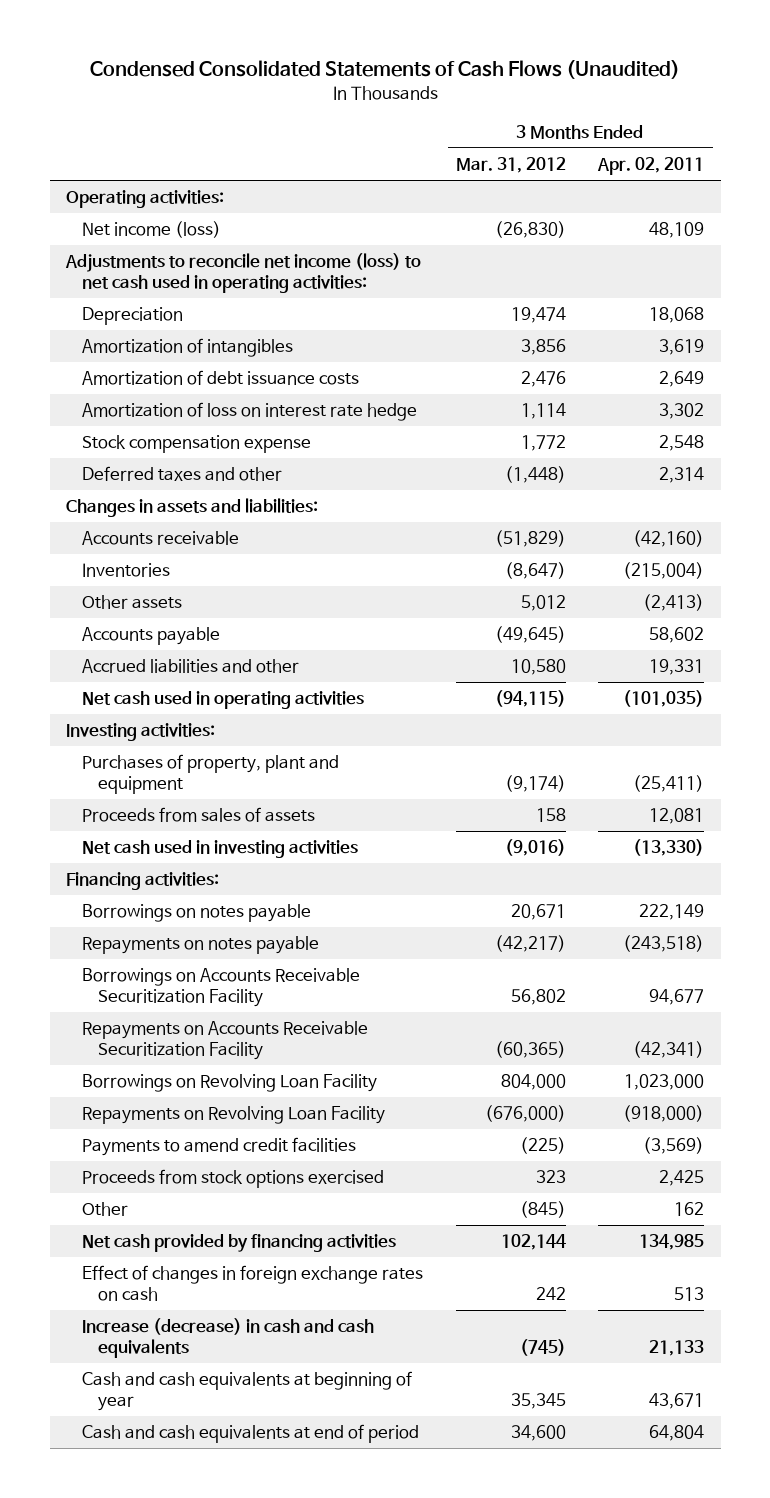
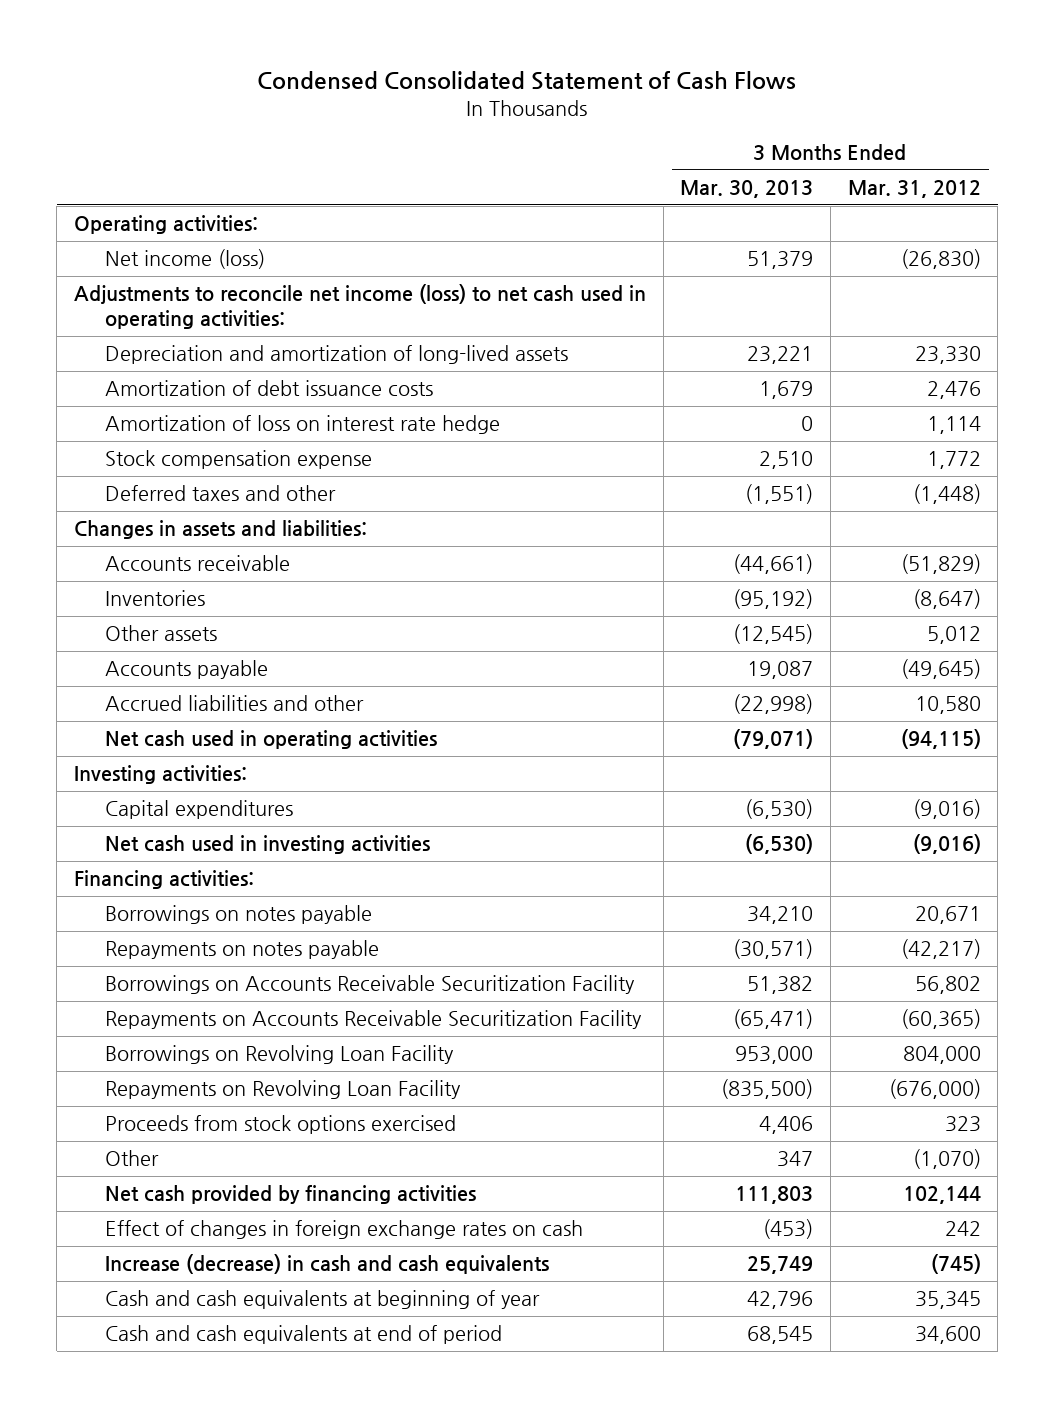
[90,59,681,79] Condensed Consolidated Statements of Cash Flows (Unaudited) -> [257,70,797,90] Condensed Consolidated Statement of Cash Flows
[597,157,705,176] Apr. 02, 2011 -> none
none -> [680,180,814,199] Mar. 30, 2013
[82,307,184,326] Depreciation -> none
[82,338,294,358] Amortization of intangibles -> none
none -> [104,345,568,365] Depreciation and amortization of long-lived assets
[82,754,340,795] Purchases of property, plant and equipment -> none
[82,807,316,823] Proceeds from sales of assets -> none
none -> [104,800,293,820] Capital expenditures
[82,1137,357,1157] Payments to amend credit facilities -> none
[519,1201,566,1219] (845) -> [912,1149,981,1170] (1,070)

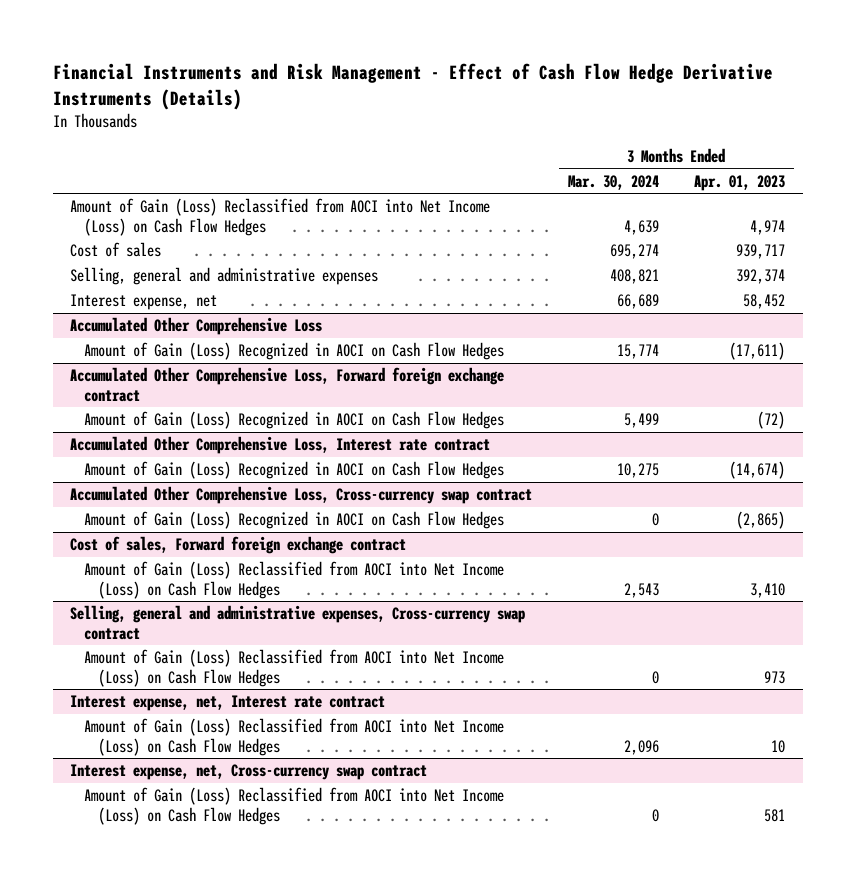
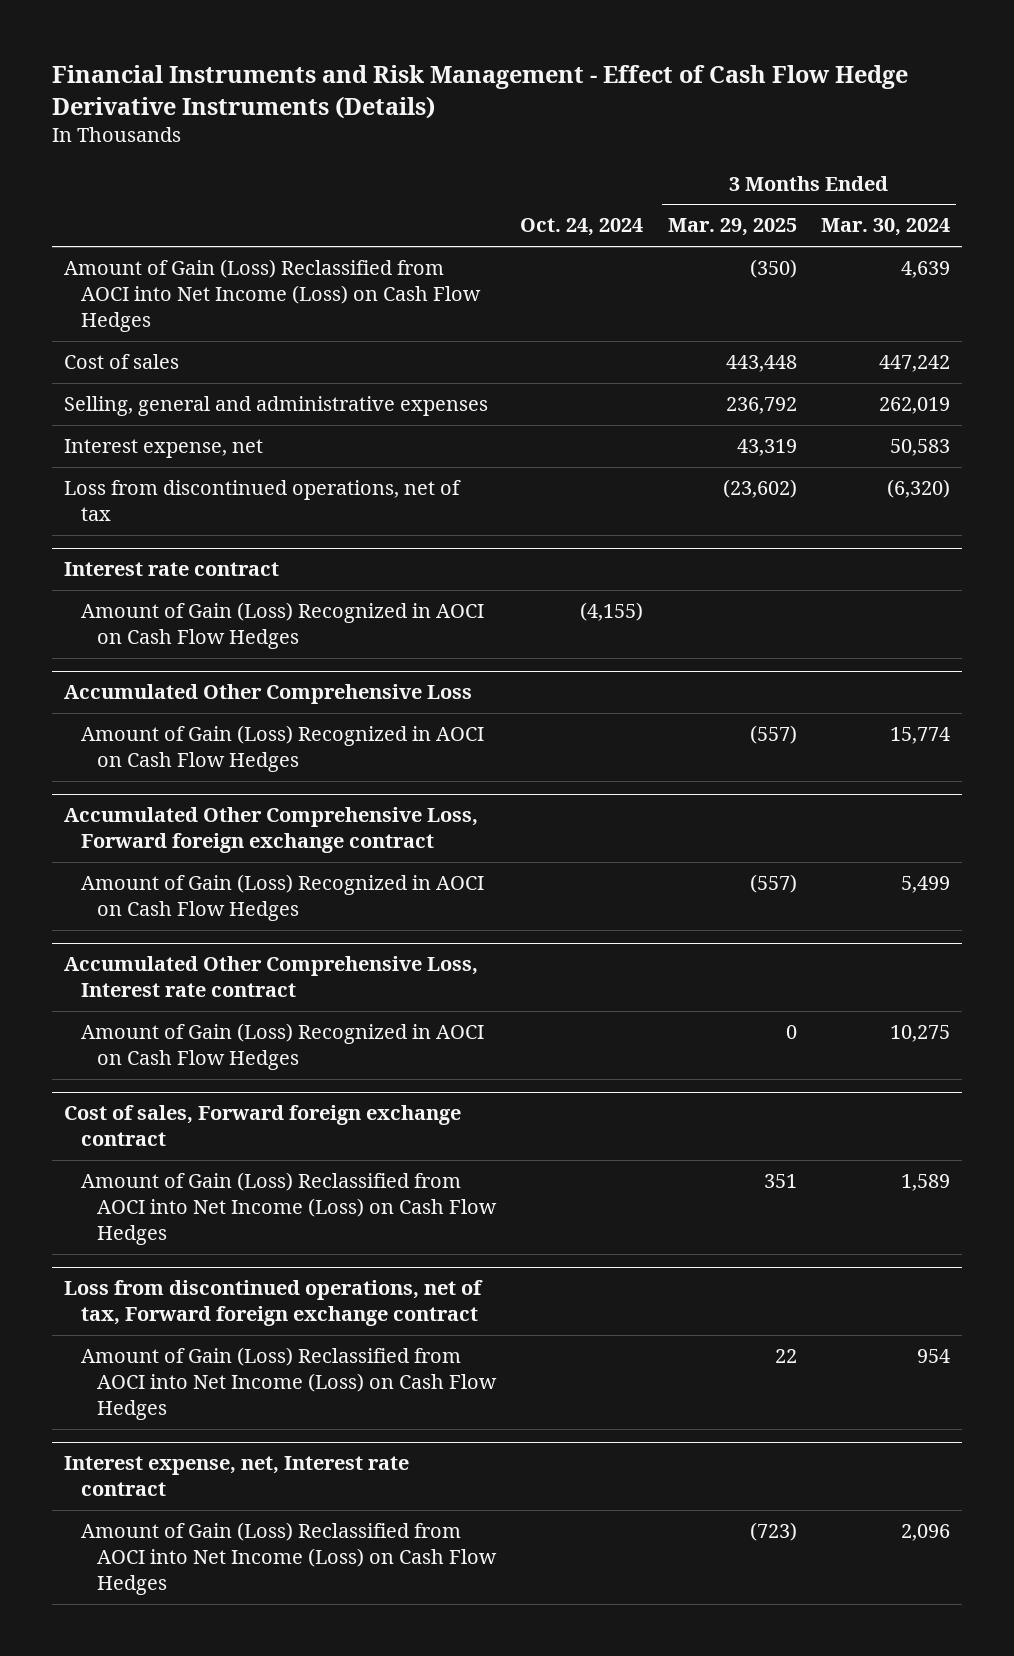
[693,174,785,191] Apr. 01, 2023 -> none
none -> [520,218,644,237] Oct. 24, 2024
none -> [667,218,797,237] Mar. 29, 2025
[609,244,659,260] 695,274 -> [878,355,950,373] 447,242
[609,269,659,285] 408,821 -> [878,397,950,415] 262,019
[616,294,659,310] 66,689 -> [889,439,950,457] 50,583
none -> [63,480,461,522] Loss from discontinued operations, net of tax
none -> [63,562,279,577] Interest rate contract
none -> [80,602,484,650] Amount of Gain (Loss) Recognized in AOCI on Cash Flow Hedges
[70,486,533,505] Accumulated Other Comprehensive Loss, Cross-currency swap contract -> none
[84,511,505,530] Amount of Gain (Loss) Recognized in AOCI on Cash Flow Hedges -> none
[70,605,526,640] Selling, general and administrative expenses, Cross-currency swap contract -> none
[623,582,659,598] 2,543 -> [900,1174,950,1192] 1,589
none -> [63,1280,483,1327] Loss from discontinued operations, net of tax, Forward foreign exchange contract
[651,670,659,684] 0 -> [916,1349,950,1364] 954
[70,764,428,781] Interest expense, net, Cross-currency swap contract -> none
[84,787,505,825] Amount of Gain (Loss) Reclassified from AOCI into Net Income (Loss) on Cash Flow Hedges -> none

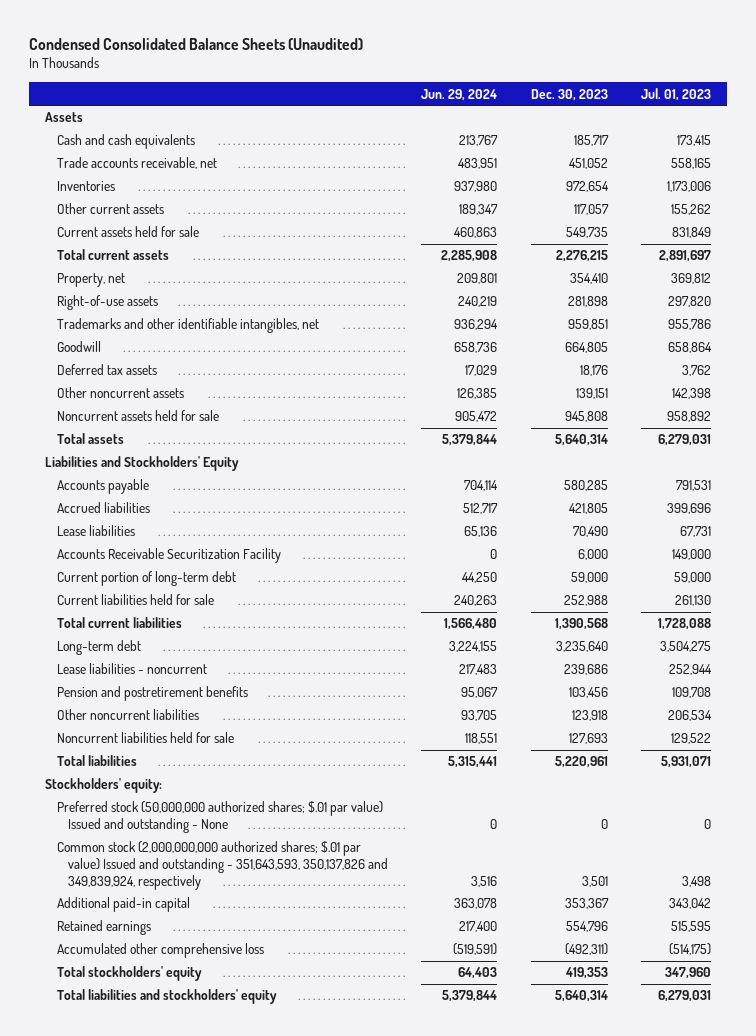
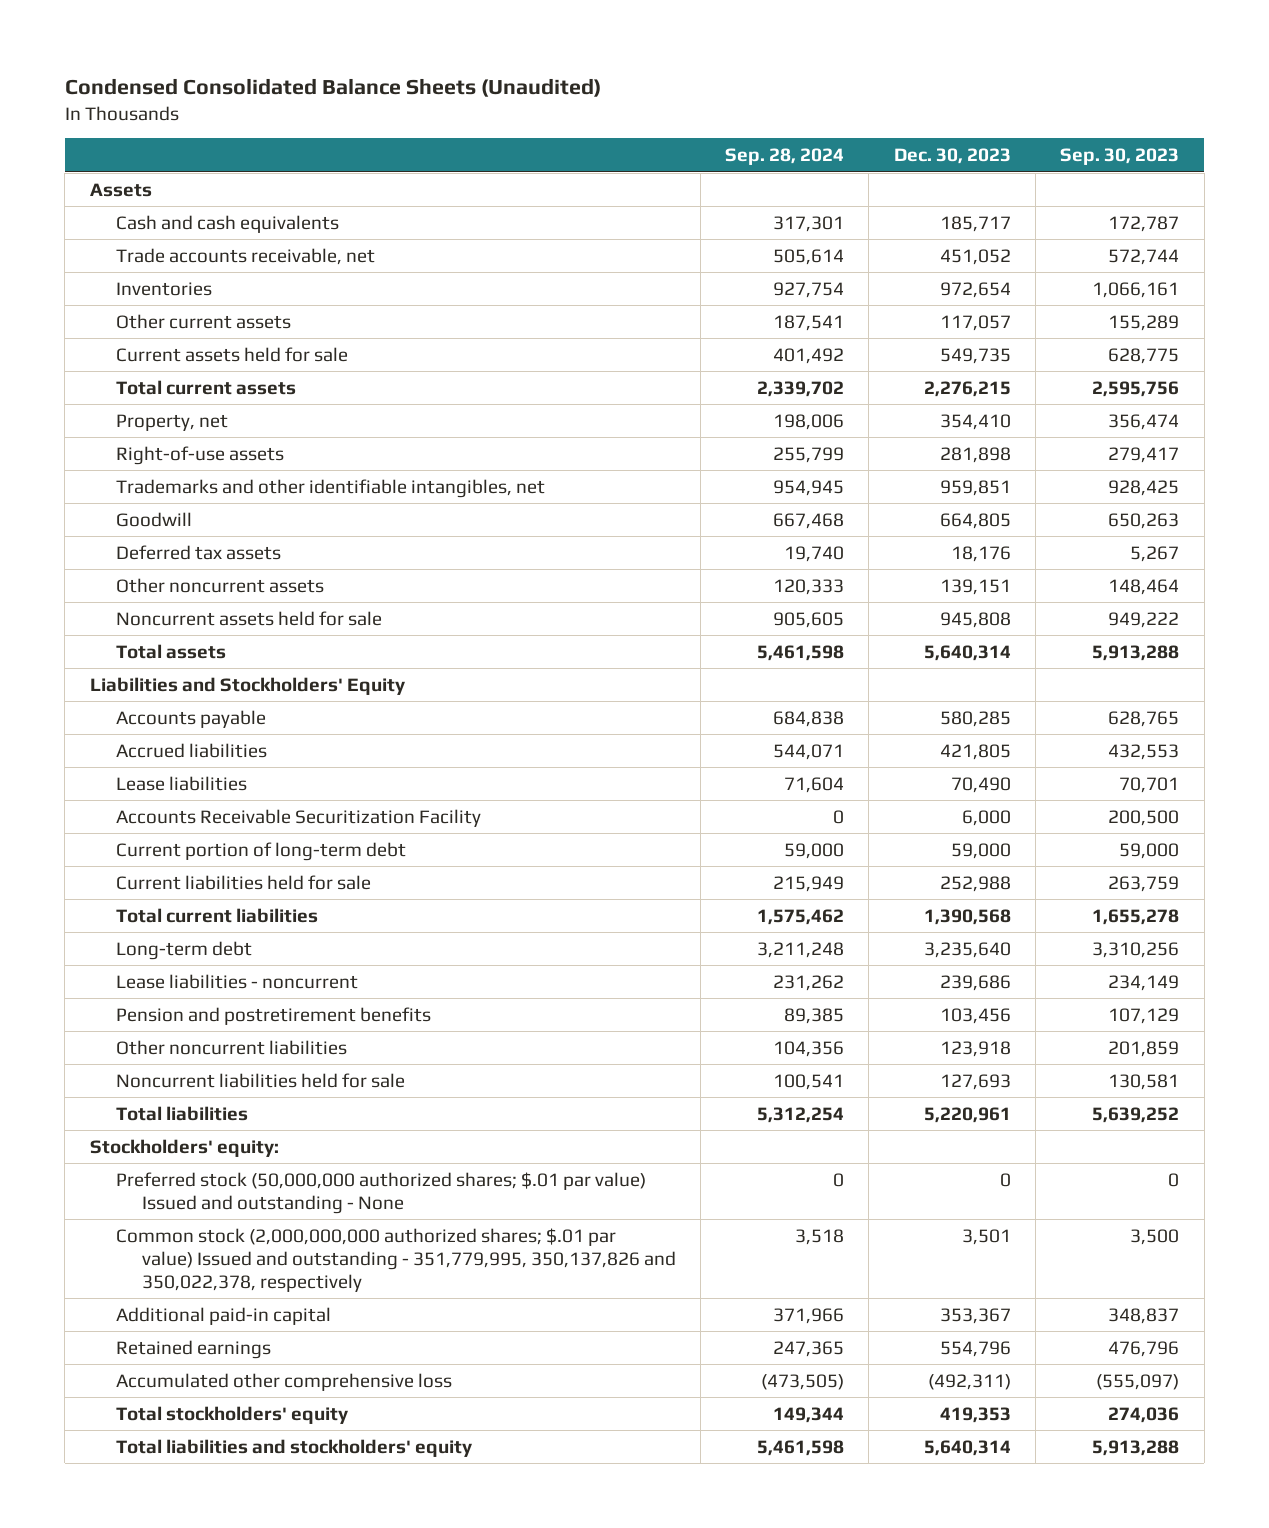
[421,88,498,101] Jun. 29, 2024 -> none
[640,87,711,101] Jul. 01, 2023 -> none
none -> [725,148,845,166] Sep. 28, 2024
none -> [1060,148,1180,166] Sep. 30, 2023
[56,841,389,890] Common stock (2,000,000,000 authorized shares; $.01 par value) Issued and outstanding - 351,643,593, 350,137,826 and 349,839,924, respectively -> [115,1227,676,1292] Common stock (2,000,000,000 authorized shares; $.01 par value) Issued and outstanding - 351,779,995, 350,137,826 and 350,022,378, respectively

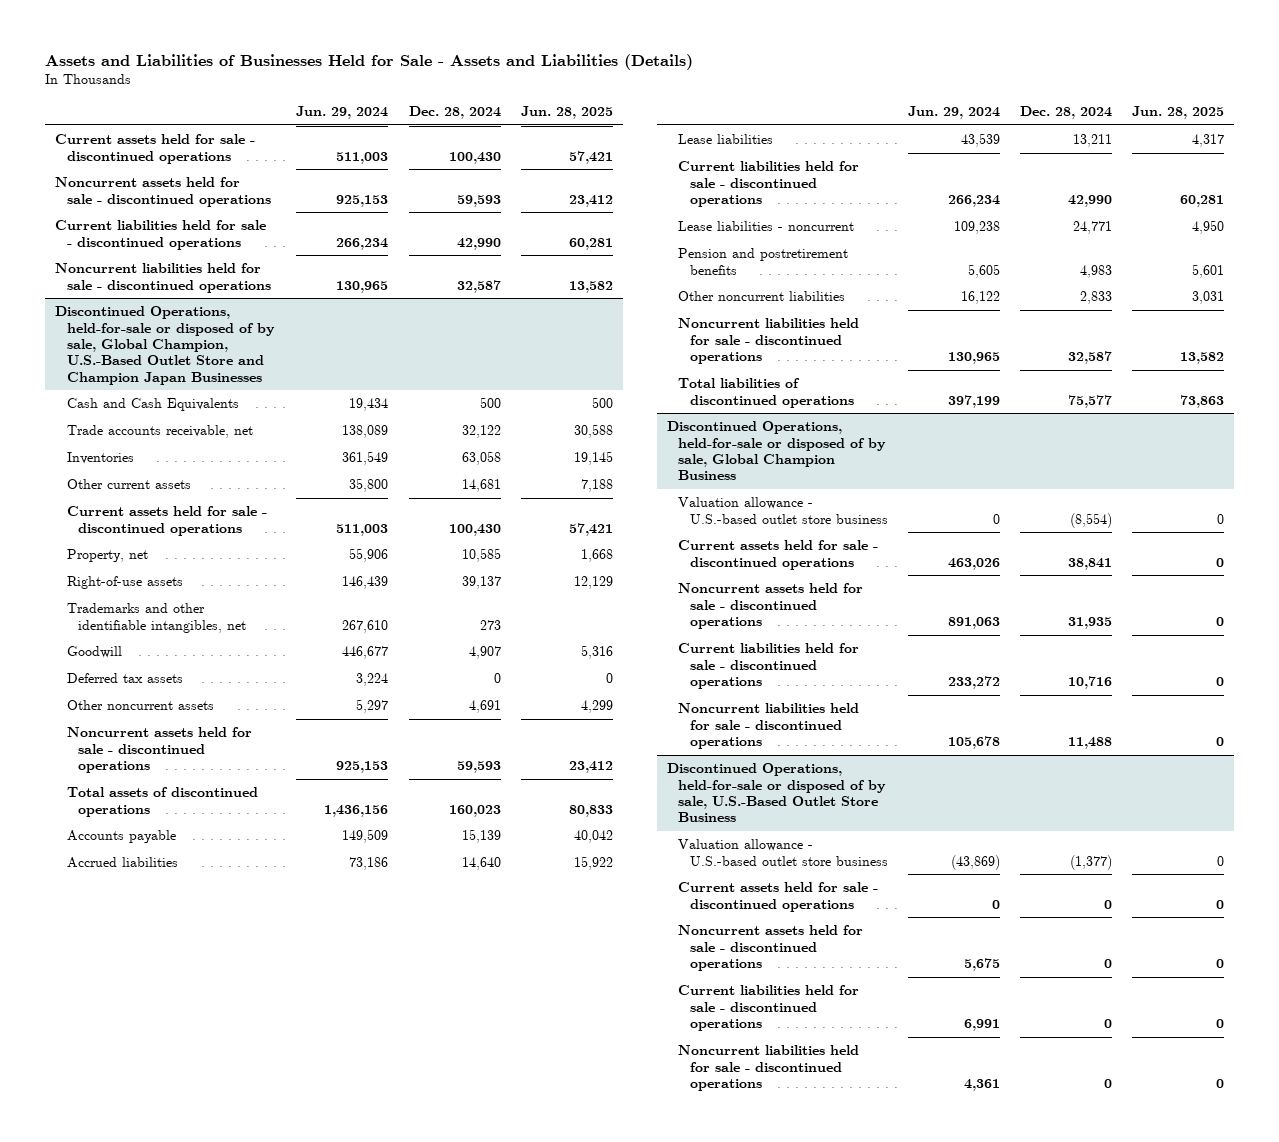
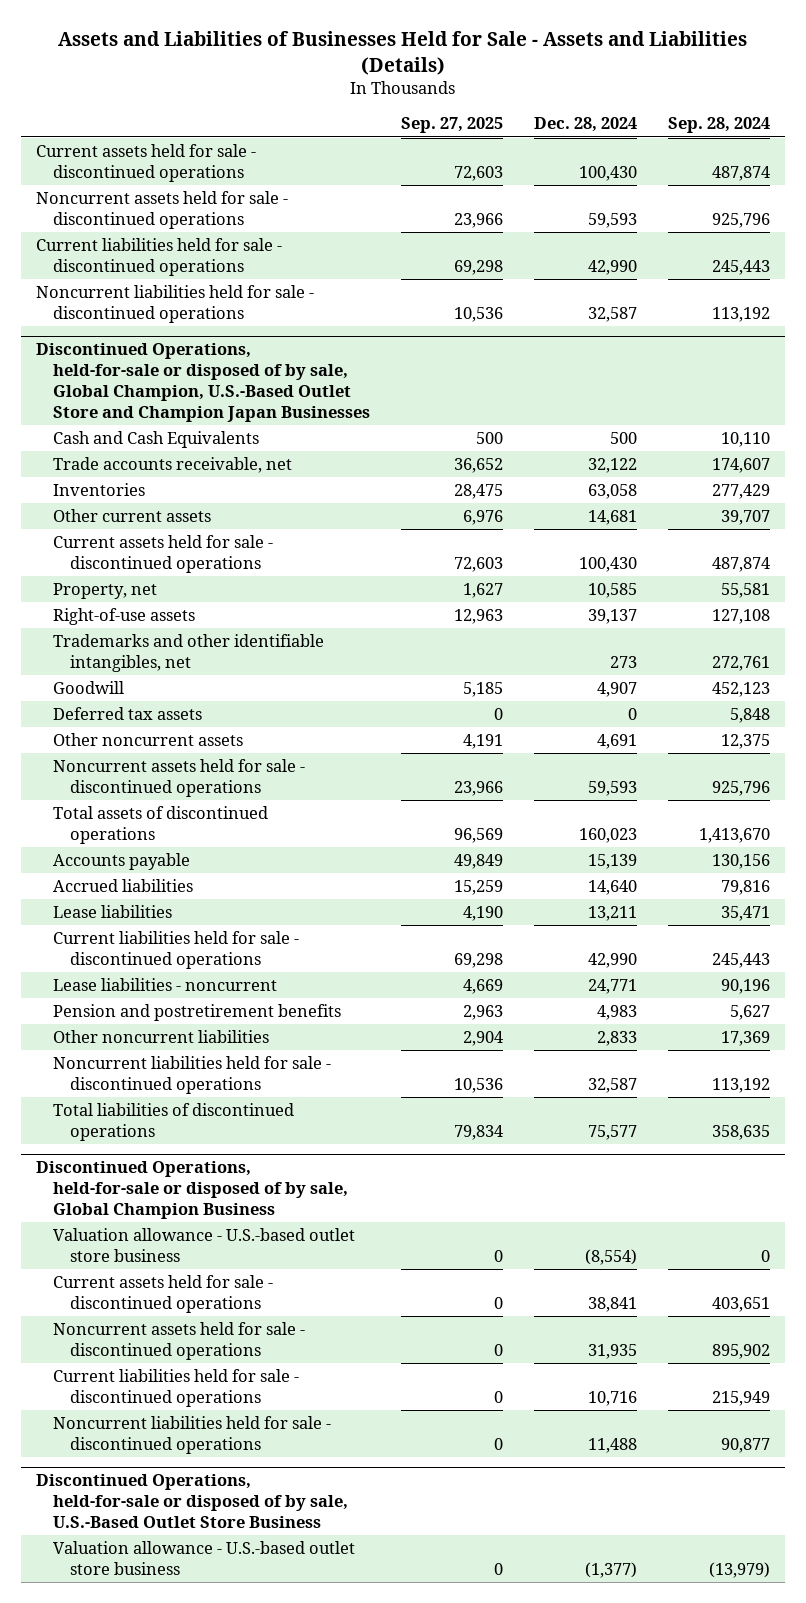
[296,105,389,119] Jun. 29, 2024 -> none
[520,105,613,119] Jun. 28, 2025 -> none
none -> [400,117,503,134] Sep. 27, 2025
none -> [667,117,770,134] Sep. 28, 2024
[678,882,879,912] Current assets held for sale - discontinued operations -> none
[678,925,864,971] Noncurrent assets held for sale - discontinued operations -> none
[678,985,860,1031] Current liabilities held for sale - discontinued operations -> none
[678,1045,860,1091] Noncurrent liabilities held for sale - discontinued operations -> none

